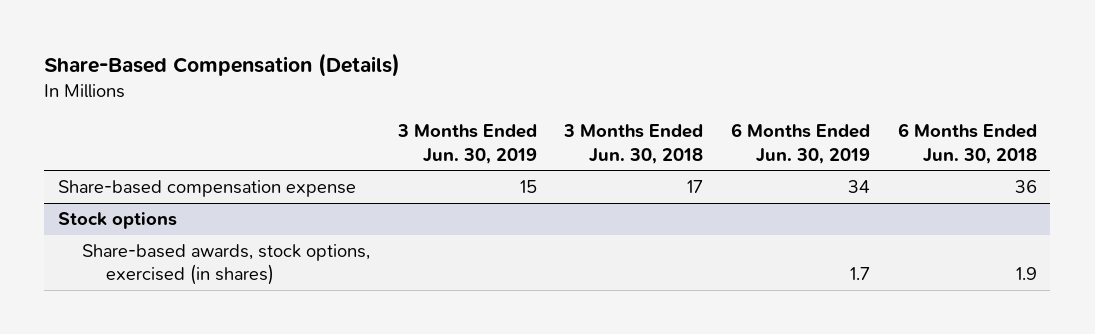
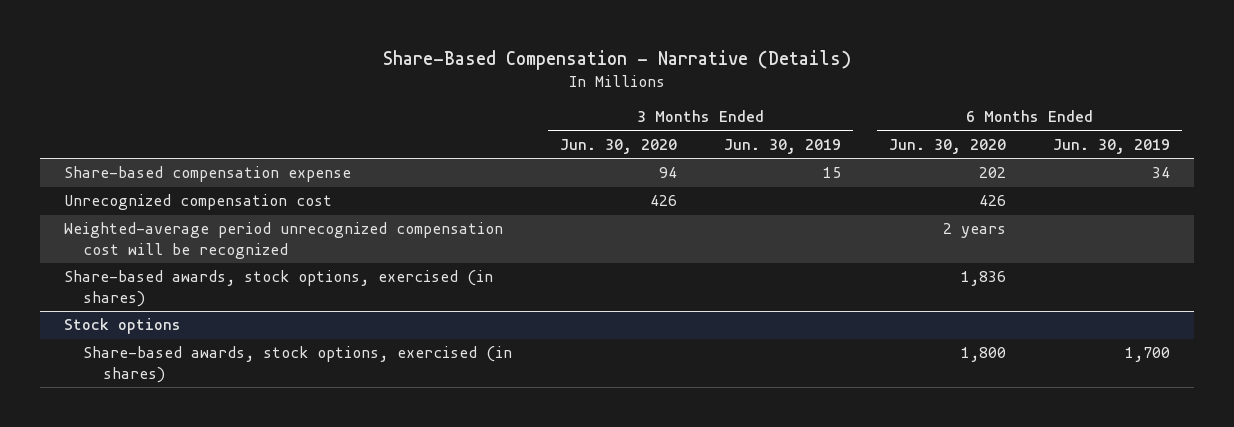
[44,53,401,78] Share-Based Compensation (Details) -> [383,49,852,70] Share-Based Compensation - Narrative (Details)
[563,124,704,164] 3 Months Ended Jun. 30, 2018 -> none
[897,123,1037,164] 6 Months Ended Jun. 30, 2018 -> none
none -> [559,138,677,154] Jun. 30, 2020
none -> [888,138,1006,154] Jun. 30, 2020
none -> [63,194,332,211] Unrecognized compensation cost
none -> [63,222,503,259] Weighted-average period unrecognized compensation cost will be recognized
none -> [63,270,493,307] Share-based awards, stock options, exercised (in shares)
[849,267,870,281] 1.7 -> [1125,347,1171,363] 1,700

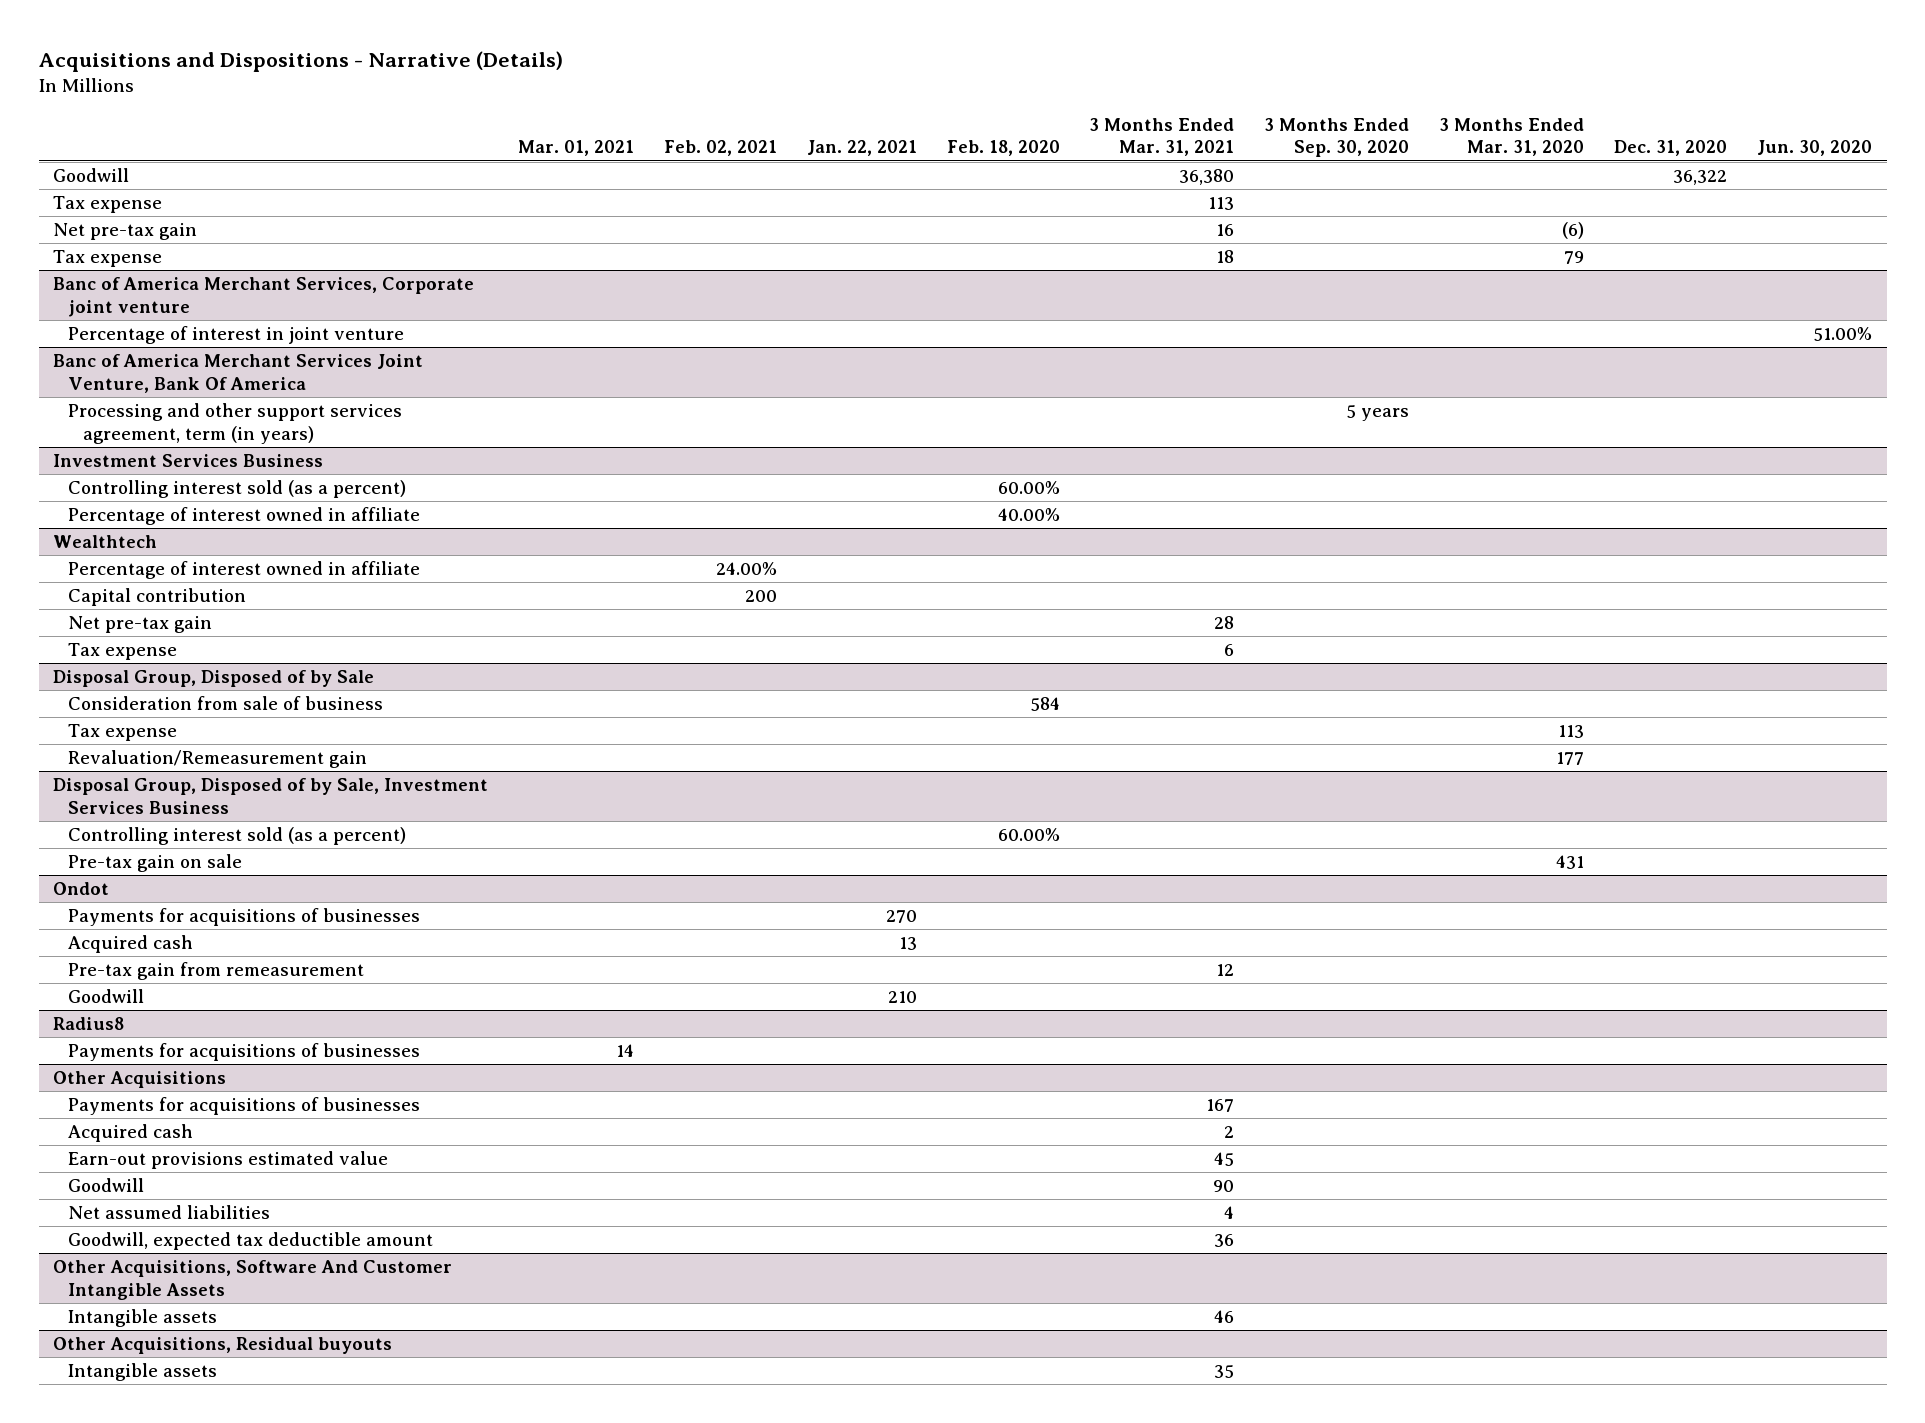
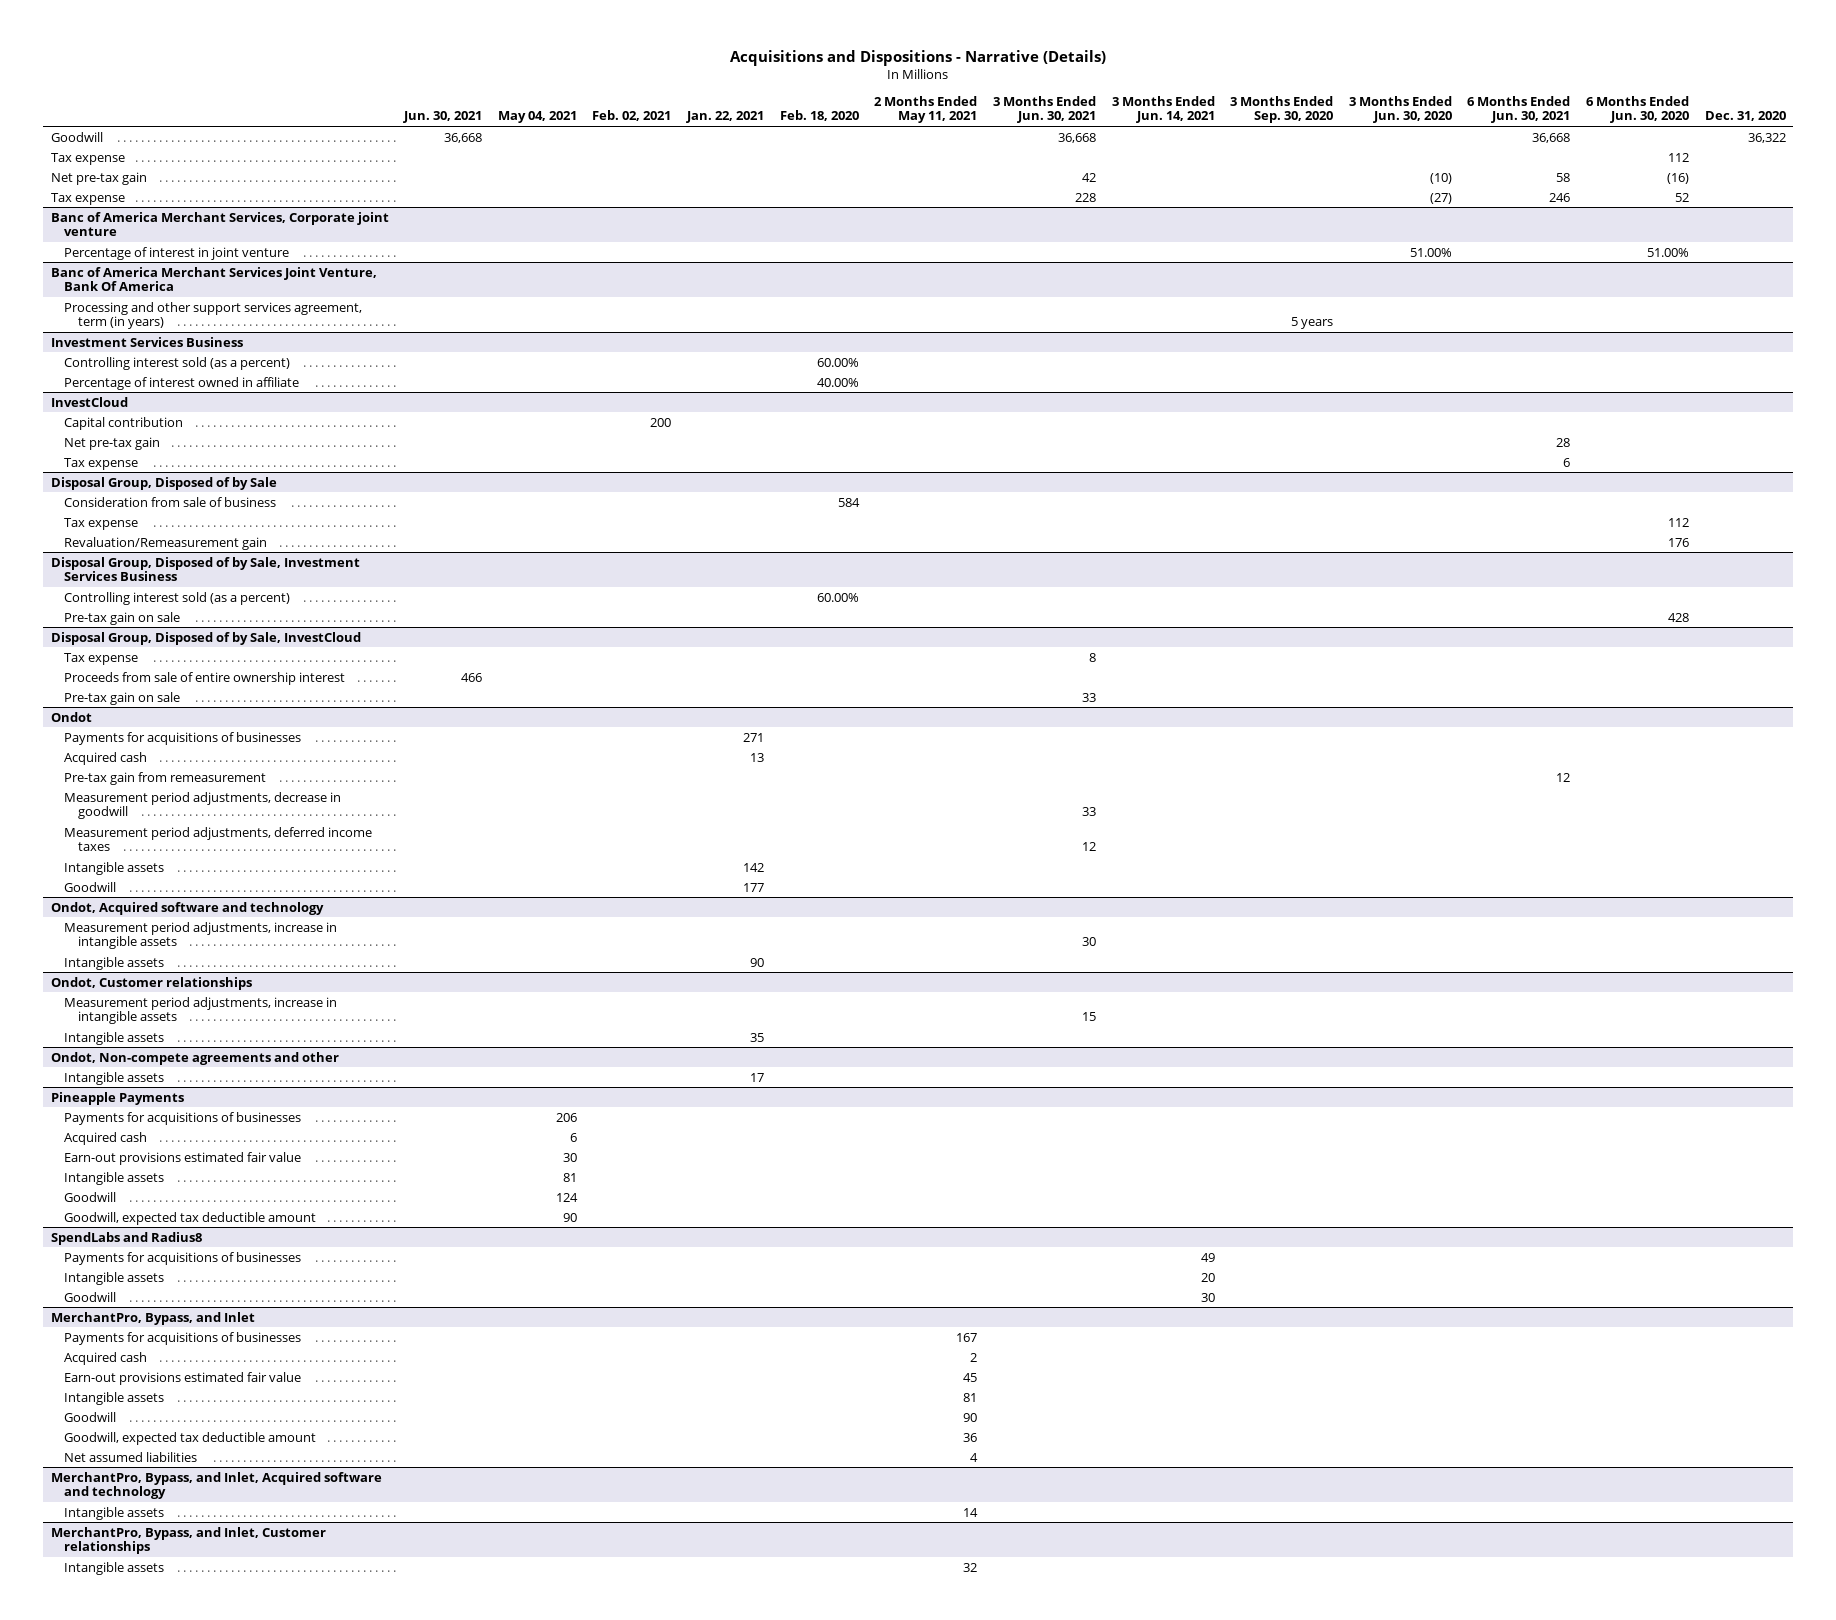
[518,140,635,157] Mar. 01, 2021 -> none
[1089,117,1235,157] 3 Months Ended Mar. 31, 2021 -> none
[1439,117,1585,157] 3 Months Ended Mar. 31, 2020 -> none
[1756,140,1872,157] Jun. 30, 2020 -> none
none -> [403,111,483,124] Jun. 30, 2021
none -> [497,111,577,124] May 04, 2021
none -> [874,96,978,124] 2 Months Ended May 11, 2021
none -> [992,96,1096,124] 3 Months Ended Jun. 30, 2021
none -> [1111,96,1215,124] 3 Months Ended Jun. 14, 2021
none -> [1348,96,1452,124] 3 Months Ended Jun. 30, 2020
none -> [1467,96,1571,124] 6 Months Ended Jun. 30, 2021
none -> [1586,96,1690,124] 6 Months Ended Jun. 30, 2020
[68,561,421,580] Percentage of interest owned in affiliate -> none
[53,535,158,549] Wealthtech -> [50,396,128,407] InvestCloud
none -> [50,631,361,645] Disposal Group, Disposed of by Sale, InvestCloud
none -> [64,652,139,665] Tax expense
none -> [64,671,346,685] Proceeds from sale of entire ownership interest
none -> [64,691,181,705] Pre-tax gain on sale
[885,910,917,924] 270 -> [743,732,765,742] 271
[53,1017,125,1031] Radius8 -> none
[68,1043,421,1062] Payments for acquisitions of businesses -> none
[53,1071,227,1089] Other Acquisitions -> none
[68,1097,421,1116] Payments for acquisitions of businesses -> none
[68,1124,194,1143] Acquired cash -> none
[68,1151,389,1170] Earn-out provisions estimated value -> none
[68,1178,145,1193] Goodwill -> none
[68,1205,271,1220] Net assumed liabilities -> none
[68,1232,434,1251] Goodwill, expected tax deductible amount -> none
[53,1260,453,1300] Other Acquisitions, Software And Customer Intangible Assets -> none
[68,1309,218,1328] Intangible assets -> none
[53,1337,393,1355] Other Acquisitions, Residual buyouts -> none
[68,1363,218,1382] Intangible assets -> none
none -> [64,791,342,820] Measurement period adjustments, decrease in goodwill
none -> [64,826,373,852] Measurement period adjustments, deferred income taxes
none -> [64,861,165,875] Intangible assets
[887,991,917,1004] 210 -> [743,882,765,892] 177
none -> [50,901,324,915] Ondot, Acquired software and technology
none -> [64,921,338,950] Measurement period adjustments, increase in intangible assets
none -> [64,956,165,970] Intangible assets
none -> [50,976,252,990] Ondot, Customer relationships
none -> [64,996,338,1025] Measurement period adjustments, increase in intangible assets
none -> [64,1031,165,1045] Intangible assets
none -> [50,1051,339,1065] Ondot, Non-compete agreements and other
none -> [64,1071,165,1085] Intangible assets
none -> [50,1091,184,1105] Pineapple Payments
none -> [64,1111,302,1125] Payments for acquisitions of businesses
none -> [64,1131,148,1145] Acquired cash
none -> [64,1151,302,1165] Earn-out provisions estimated fair value
none -> [64,1171,165,1185] Intangible assets
none -> [64,1191,117,1202] Goodwill
none -> [64,1211,317,1225] Goodwill, expected tax deductible amount
none -> [50,1231,202,1245] SpendLabs and Radius8
none -> [64,1251,302,1265] Payments for acquisitions of businesses
none -> [64,1271,165,1285] Intangible assets
none -> [64,1291,117,1302] Goodwill
none -> [50,1311,255,1325] MerchantPro, Bypass, and Inlet
none -> [64,1331,302,1345] Payments for acquisitions of businesses
none -> [64,1351,148,1365] Acquired cash
none -> [64,1371,302,1385] Earn-out provisions estimated fair value
none -> [64,1391,165,1405] Intangible assets
none -> [64,1411,117,1422] Goodwill
none -> [64,1431,317,1445] Goodwill, expected tax deductible amount
none -> [64,1451,198,1462] Net assumed liabilities
none -> [50,1471,382,1500] MerchantPro, Bypass, and Inlet, Acquired software and technology
none -> [64,1506,165,1520] Intangible assets
none -> [50,1526,326,1555] MerchantPro, Bypass, and Inlet, Customer relationships
none -> [64,1561,165,1575] Intangible assets

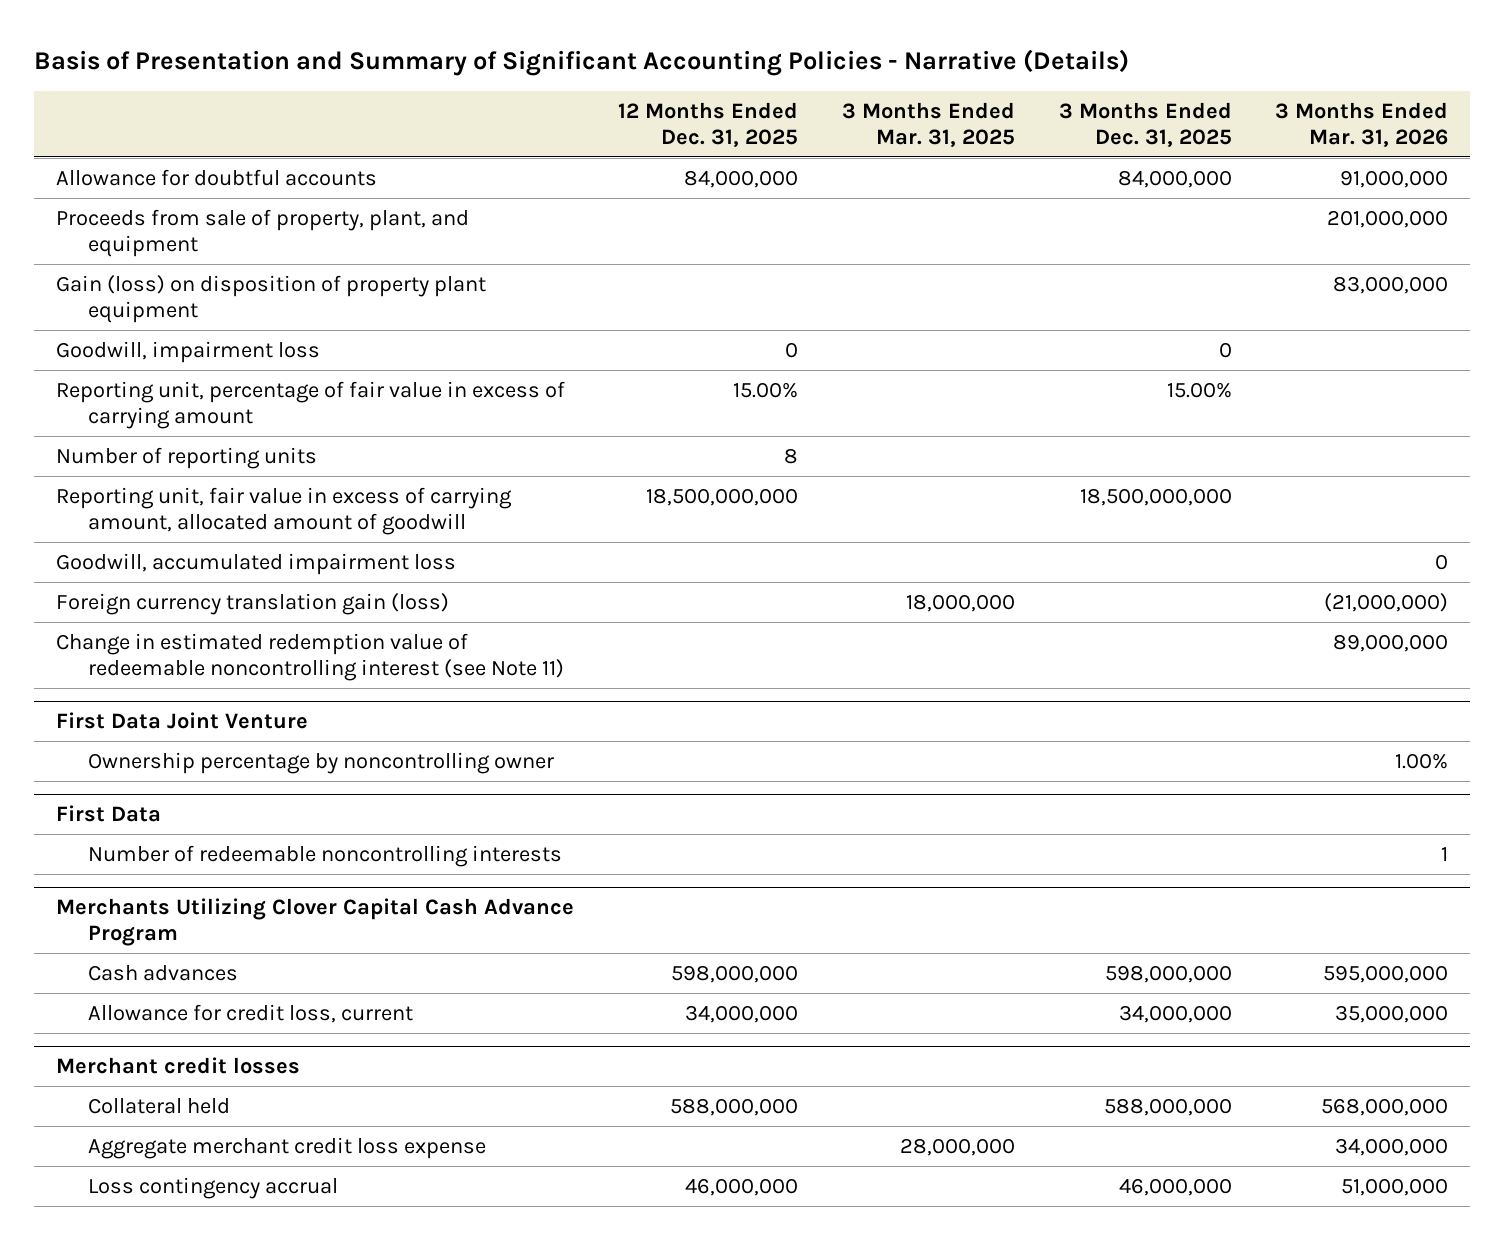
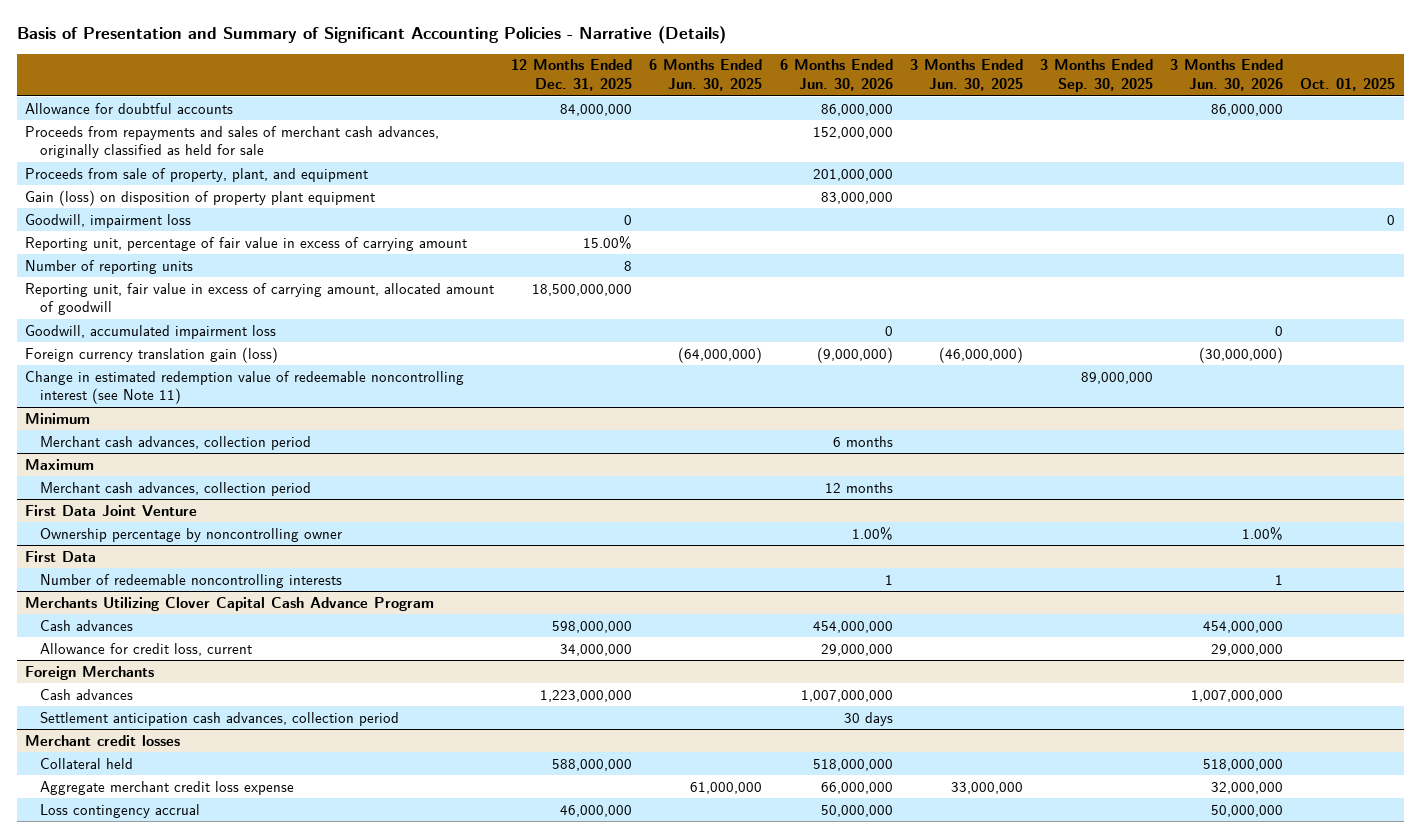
[841,101,1015,147] 3 Months Ended Mar. 31, 2025 -> none
[1058,101,1232,147] 3 Months Ended Dec. 31, 2025 -> none
[1275,101,1449,147] 3 Months Ended Mar. 31, 2026 -> none
none -> [649,59,763,92] 6 Months Ended Jun. 30, 2025
none -> [779,59,893,92] 6 Months Ended Jun. 30, 2026
none -> [909,59,1023,92] 3 Months Ended Jun. 30, 2025
none -> [1039,59,1153,93] 3 Months Ended Sep. 30, 2025
none -> [1169,59,1283,92] 3 Months Ended Jun. 30, 2026
none -> [1300,78,1396,92] Oct. 01, 2025
none -> [25,125,440,159] Proceeds from repayments and sales of merchant cash advances, originally classified as held for sale
none -> [25,412,91,424] Minimum
none -> [40,435,312,450] Merchant cash advances, collection period
none -> [25,458,95,470] Maximum
none -> [40,481,312,496] Merchant cash advances, collection period
none -> [25,665,155,680] Foreign Merchants
none -> [40,688,134,700] Cash advances
none -> [40,711,400,726] Settlement anticipation cash advances, collection period

